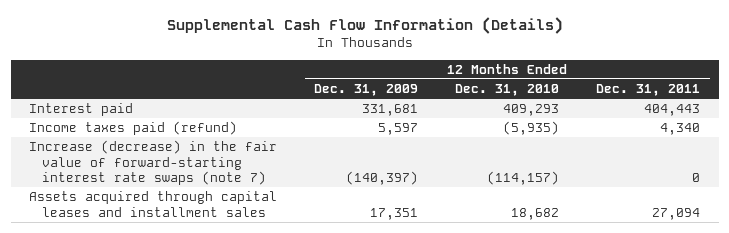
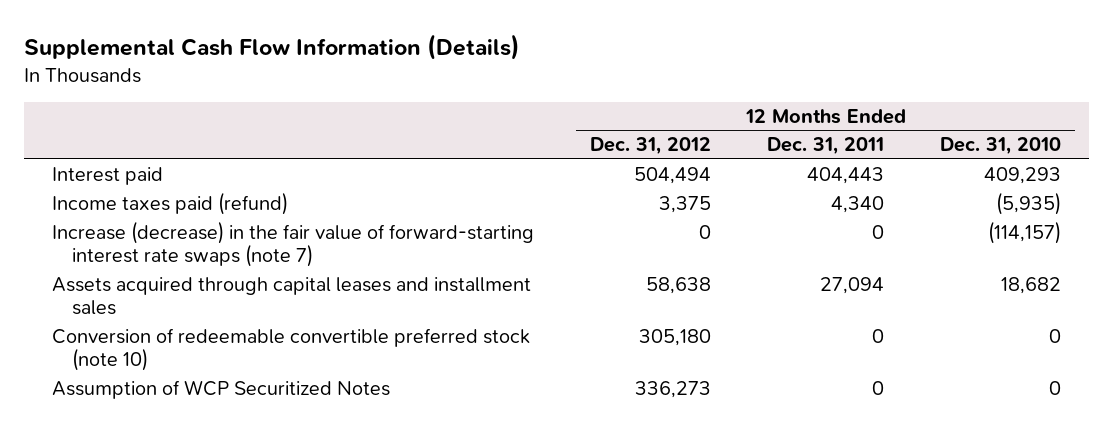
[314,83,419,96] Dec. 31, 2009 -> none
none -> [590,137,712,156] Dec. 31, 2012
none -> [51,328,530,372] Conversion of redeemable convertible preferred stock (note 10)
none -> [51,380,390,400] Assumption of WCP Securitized Notes

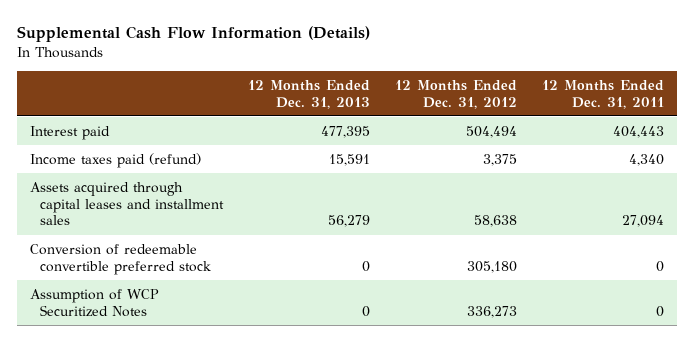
[940,137,1062,156] Dec. 31, 2010 -> none
none -> [248,79,371,109] 12 Months Ended Dec. 31, 2013
[51,221,534,268] Increase (decrease) in the fair value of forward-starting interest rate swaps (note 7) -> none
[51,328,530,372] Conversion of redeemable convertible preferred stock (note 10) -> [29,243,212,275] Conversion of redeemable convertible preferred stock

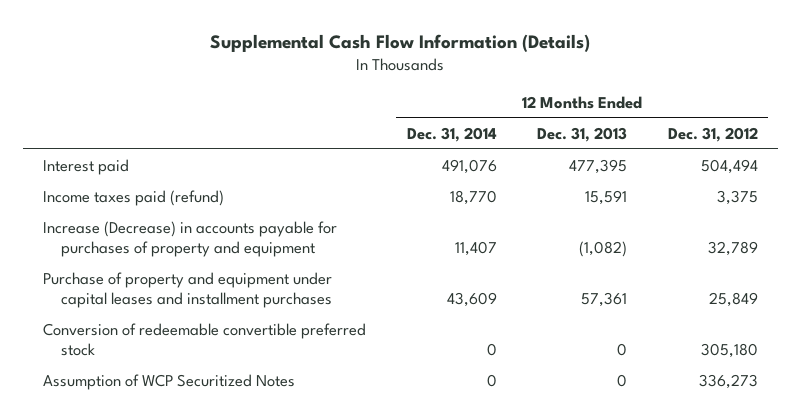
[542,79,665,109] 12 Months Ended Dec. 31, 2011 -> none
none -> [406,126,497,142] Dec. 31, 2014
[29,181,225,226] Assets acquired through capital leases and installment sales -> none
none -> [43,220,338,258] Increase (Decrease) in accounts payable for purchases of property and equipment
none -> [43,271,333,309] Purchase of property and equipment under capital leases and installment purchases

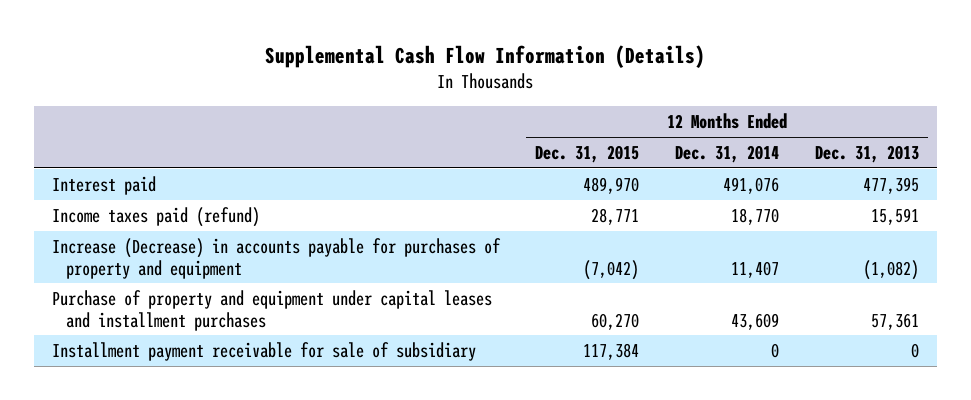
[667,126,758,142] Dec. 31, 2012 -> none
none -> [535,144,640,163] Dec. 31, 2015
[43,322,367,357] Conversion of redeemable convertible preferred stock -> none
[43,373,296,390] Assumption of WCP Securitized Notes -> none
none -> [51,341,476,361] Installment payment receivable for sale of subsidiary

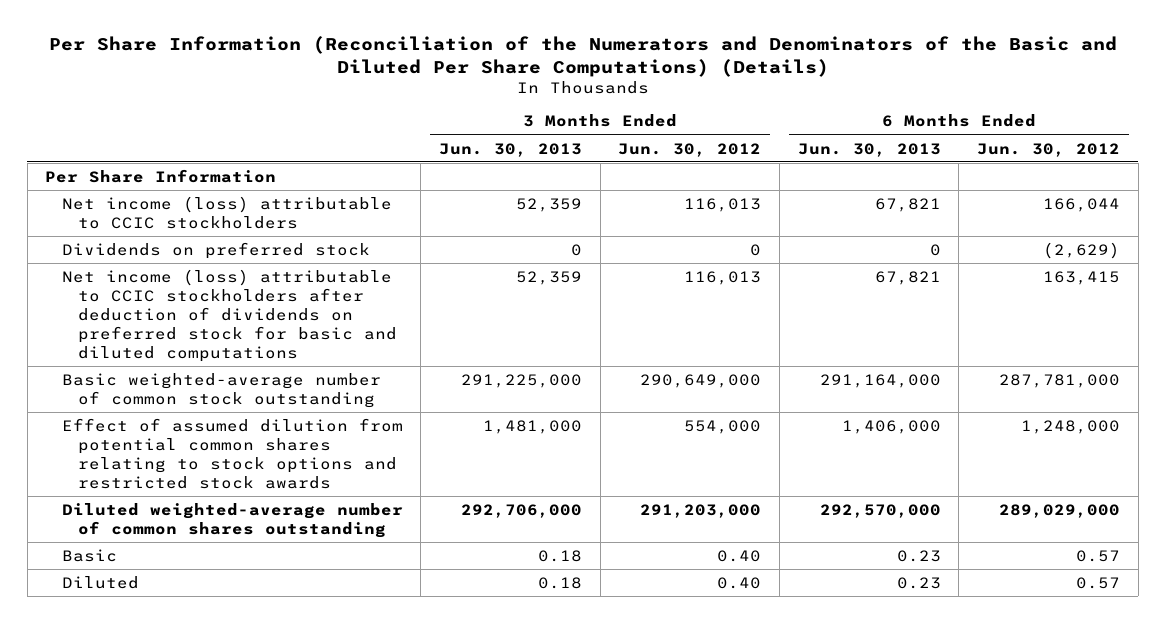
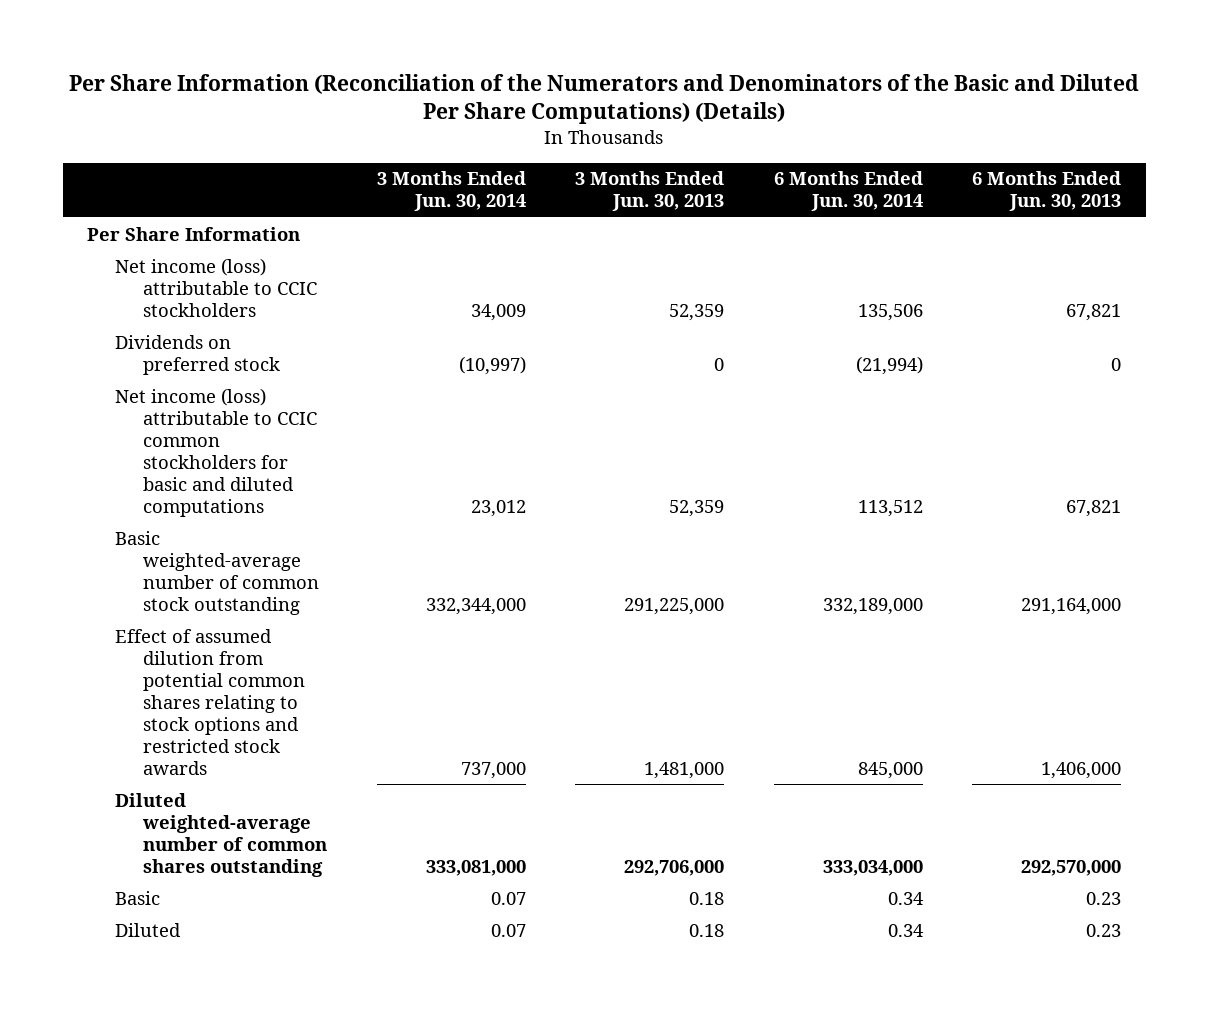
[618,142,762,157] Jun. 30, 2012 -> none
[977,142,1121,157] Jun. 30, 2012 -> none
none -> [376,171,526,212] 3 Months Ended Jun. 30, 2014
none -> [773,171,923,212] 6 Months Ended Jun. 30, 2014
[61,268,397,362] Net income (loss) attributable to CCIC stockholders after deduction of dividends on preferred stock for basic and diluted computations -> [115,387,318,517] Net income (loss) attributable to CCIC common stockholders for basic and diluted computations

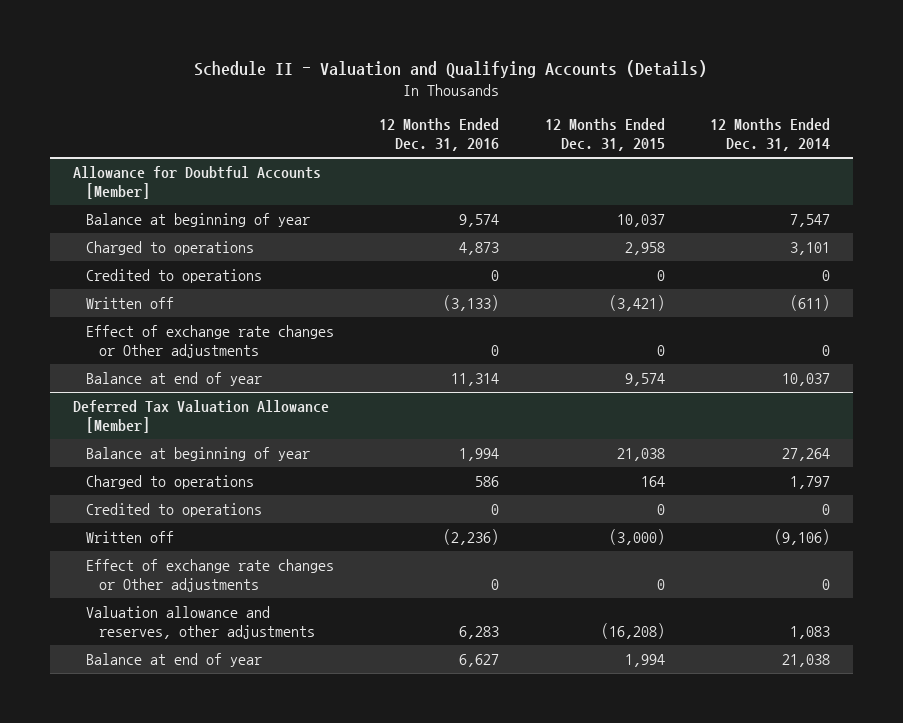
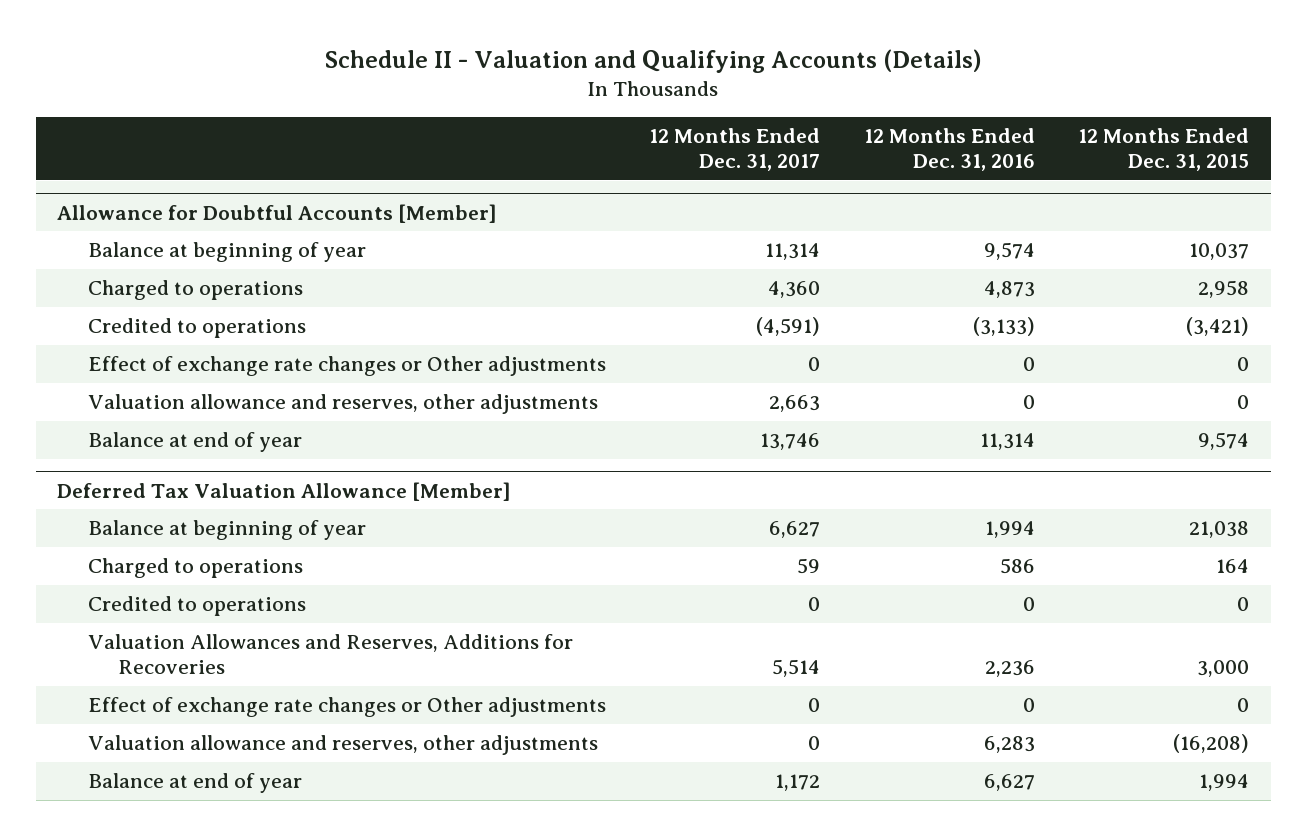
[710,118,831,151] 12 Months Ended Dec. 31, 2014 -> none
none -> [649,128,821,172] 12 Months Ended Dec. 31, 2017
[85,296,174,309] Written off -> none
[491,269,500,281] 0 -> [972,316,1035,336] (3,133)
[656,269,665,281] 0 -> [1186,316,1250,336] (3,421)
none -> [87,393,598,414] Valuation allowance and reserves, other adjustments
[85,530,174,543] Written off -> none
none -> [87,633,573,675] Valuation Allowances and Reserves, Additions for Recoveries

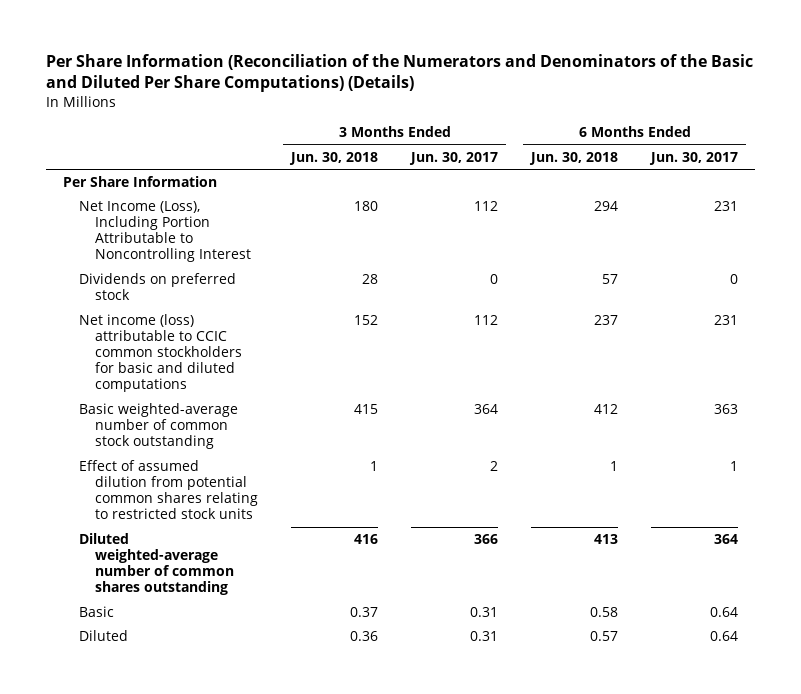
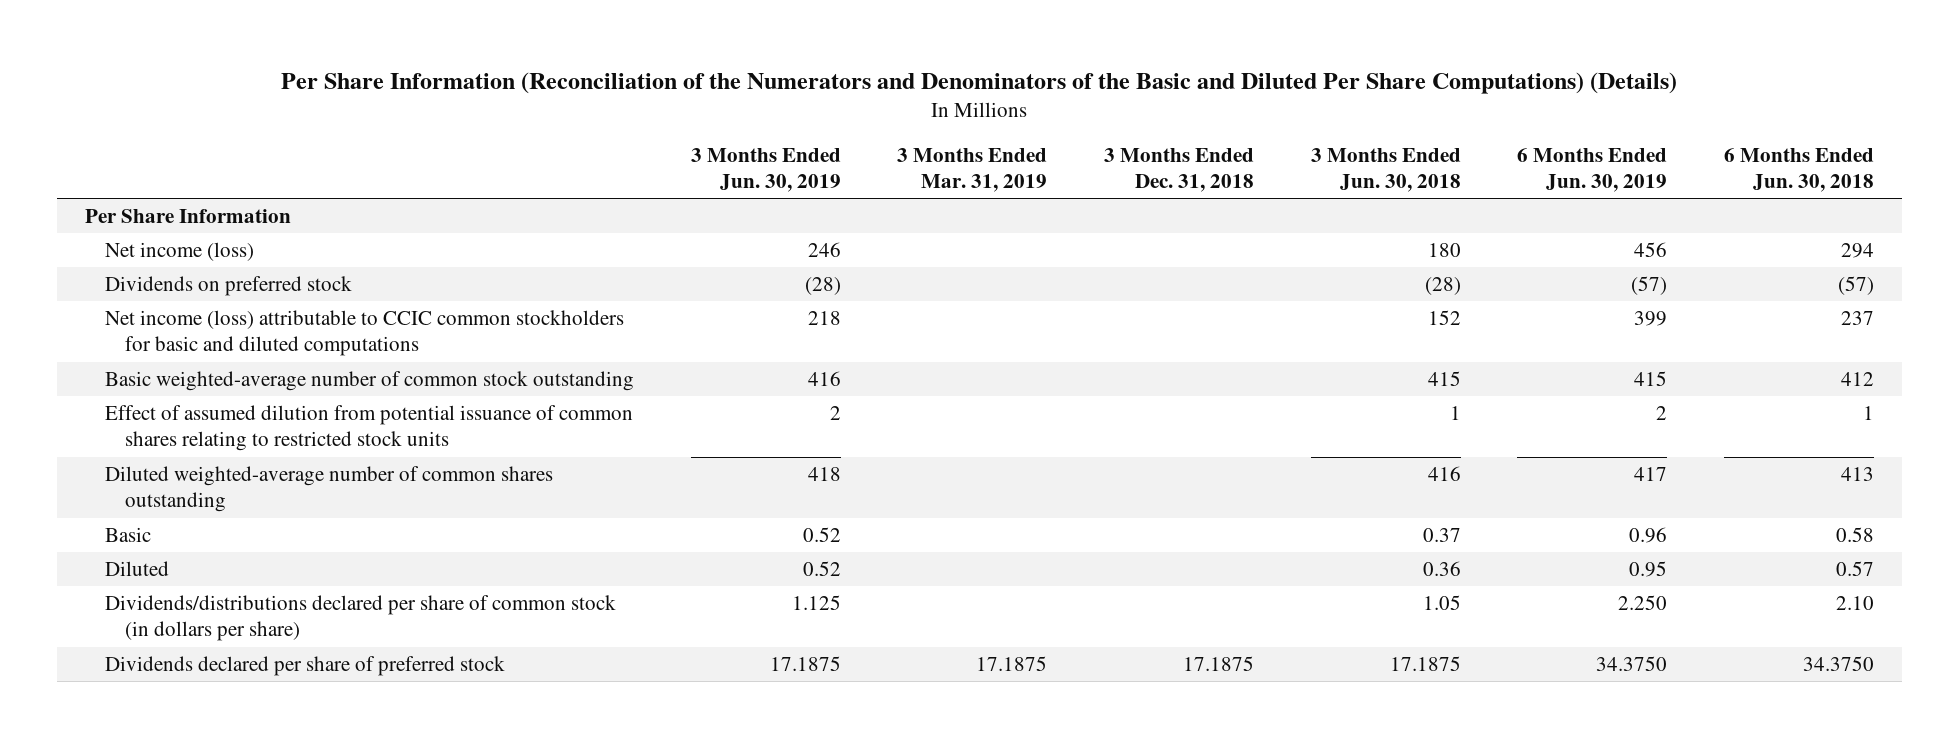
[409,151,499,165] Jun. 30, 2017 -> none
[649,151,739,165] Jun. 30, 2017 -> none
none -> [690,147,841,192] 3 Months Ended Jun. 30, 2019
none -> [897,147,1048,192] 3 Months Ended Mar. 31, 2019
none -> [1103,147,1254,192] 3 Months Ended Dec. 31, 2018
none -> [1517,147,1668,192] 6 Months Ended Jun. 30, 2019
[78,201,252,263] Net Income (Loss), Including Portion Attributable to Noncontrolling Interest -> [104,242,254,262] Net income (loss)
[362,274,379,285] 28 -> [1424,277,1461,296] (28)
[602,274,619,285] 57 -> [1837,276,1874,296] (57)
[78,460,259,520] Effect of assumed dilution from potential common shares relating to restricted stock units -> [104,405,633,452] Effect of assumed dilution from potential issuance of common shares relating to restricted stock units
none -> [104,595,616,642] Dividends/distributions declared per share of common stock (in dollars per share)
none -> [104,656,505,677] Dividends declared per share of preferred stock

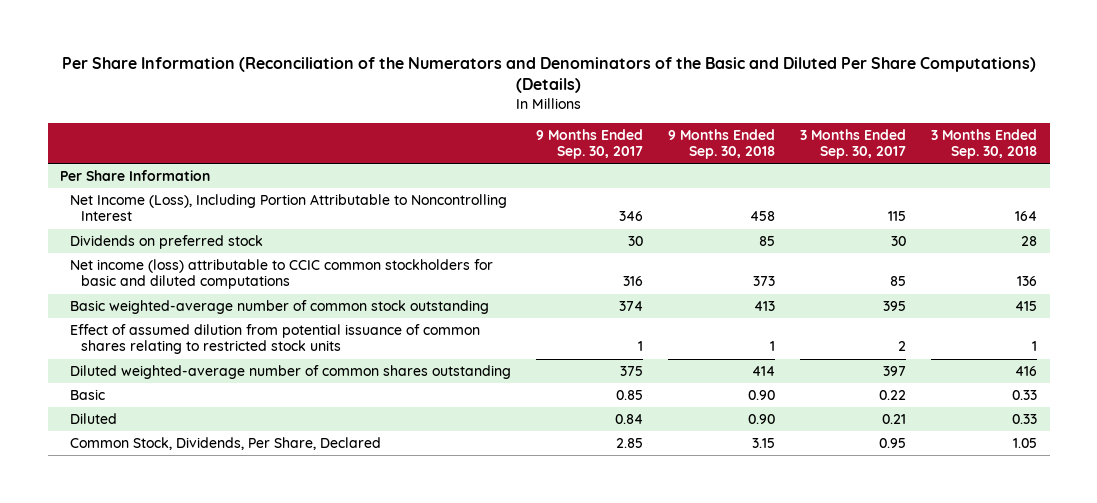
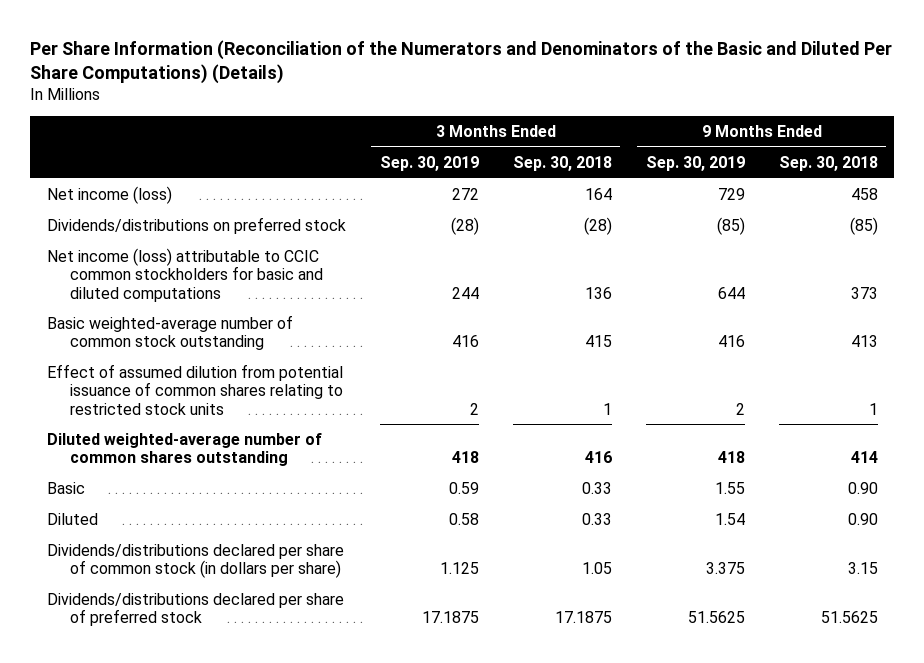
[536,129,644,160] 9 Months Ended Sep. 30, 2017 -> none
[800,129,907,160] 3 Months Ended Sep. 30, 2017 -> none
none -> [379,155,479,171] Sep. 30, 2019
none -> [645,155,745,171] Sep. 30, 2019
[59,170,210,182] Per Share Information -> none
[70,194,508,222] Net Income (Loss), Including Portion Attributable to Noncontrolling Interest -> [46,185,172,204] Net income (loss)
[70,235,264,250] Dividends on preferred stock -> [46,216,346,234] Dividends/distributions on preferred stock
[759,236,776,247] 85 -> [849,216,878,235] (85)
[1021,236,1038,247] 28 -> [583,216,612,235] (28)
[70,437,382,451] Common Stock, Dividends, Per Share, Declared -> [46,543,344,579] Dividends/distributions declared per share of common stock (in dollars per share)
none -> [46,592,344,627] Dividends/distributions declared per share of preferred stock

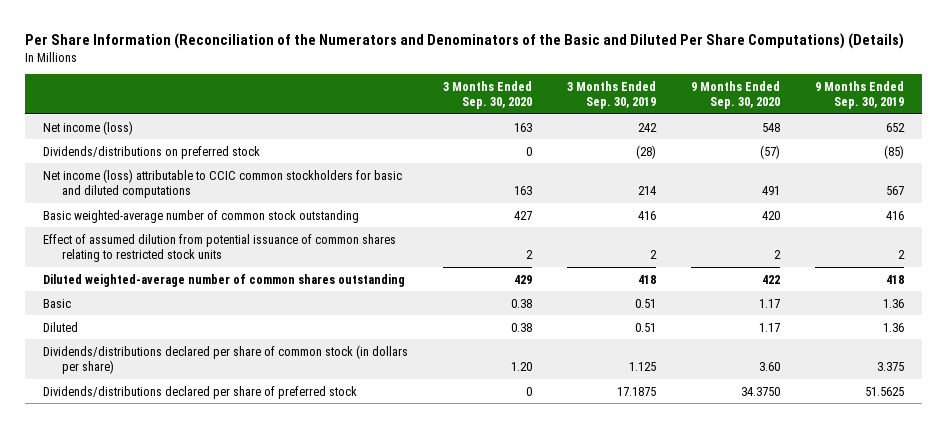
[512,155,612,171] Sep. 30, 2018 -> none
[778,155,878,171] Sep. 30, 2018 -> none
none -> [443,80,533,110] 3 Months Ended Sep. 30, 2020
none -> [691,80,781,110] 9 Months Ended Sep. 30, 2020
[451,187,479,200] 272 -> [638,122,658,132] 242
[717,187,745,200] 729 -> [886,122,906,132] 652
[451,286,479,299] 244 -> [638,185,657,195] 214
[717,286,745,299] 644 -> [886,185,905,195] 567
[448,481,479,494] 0.59 -> [635,298,657,308] 0.51
[714,481,745,494] 1.55 -> [883,298,905,308] 1.36
[448,512,479,525] 0.58 -> [635,322,657,332] 0.51
[714,512,745,525] 1.54 -> [883,322,905,332] 1.36

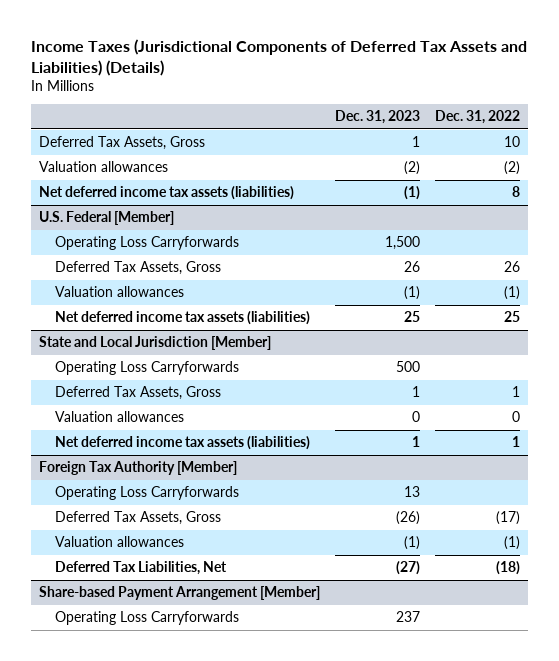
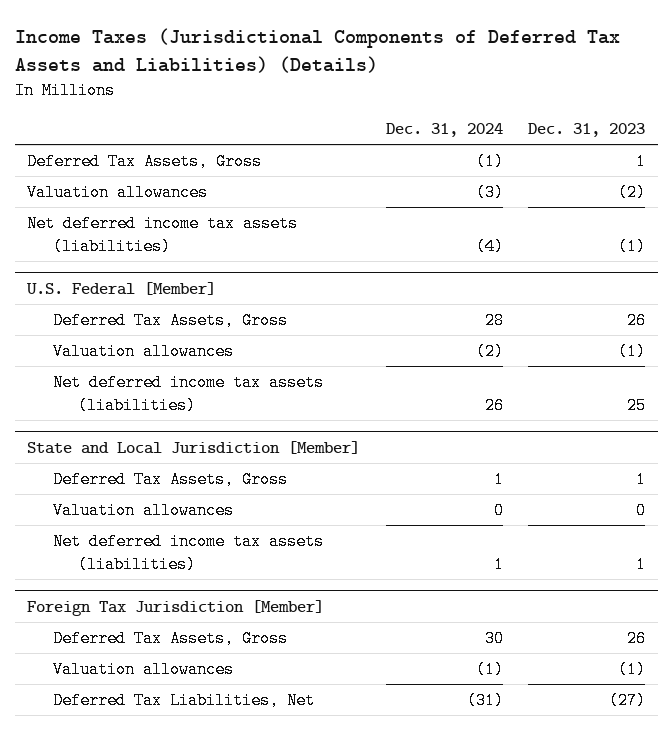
[435,110,521,125] Dec. 31, 2022 -> none
none -> [385,122,503,137] Dec. 31, 2024
[54,236,239,251] Operating Loss Carryforwards -> none
[54,361,239,376] Operating Loss Carryforwards -> none
[54,486,239,501] Operating Loss Carryforwards -> none
[38,461,237,476] Foreign Tax Authority [Member] -> [27,599,325,616] Foreign Tax Jurisdiction [Member]
[395,511,420,526] (26) -> [627,630,647,648] 26
[38,586,320,601] Share-based Payment Arrangement [Member] -> none
[54,611,239,626] Operating Loss Carryforwards -> none

